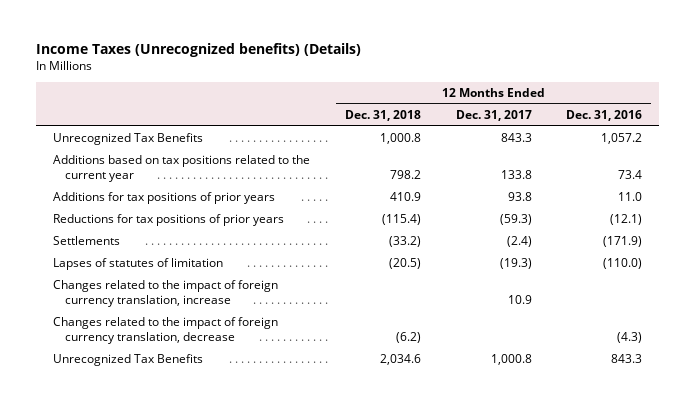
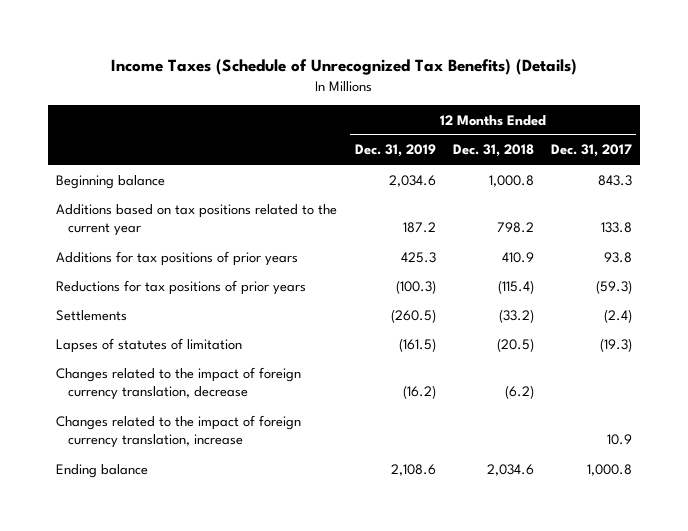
[36,43,362,58] Income Taxes (Unrecognized benefits) (Details) -> [111,58,578,75] Income Taxes (Schedule of Unrecognized Tax Benefits) (Details)
[566,110,643,122] Dec. 31, 2016 -> none
none -> [354,144,436,158] Dec. 31, 2019
[53,133,204,146] Unrecognized Tax Benefits -> [56,174,166,189] Beginning balance
[53,280,279,308] Changes related to the impact of foreign currency translation, increase -> [56,414,302,448] Changes related to the impact of foreign currency translation, increase
[53,354,204,367] Unrecognized Tax Benefits -> [56,463,149,478] Ending balance

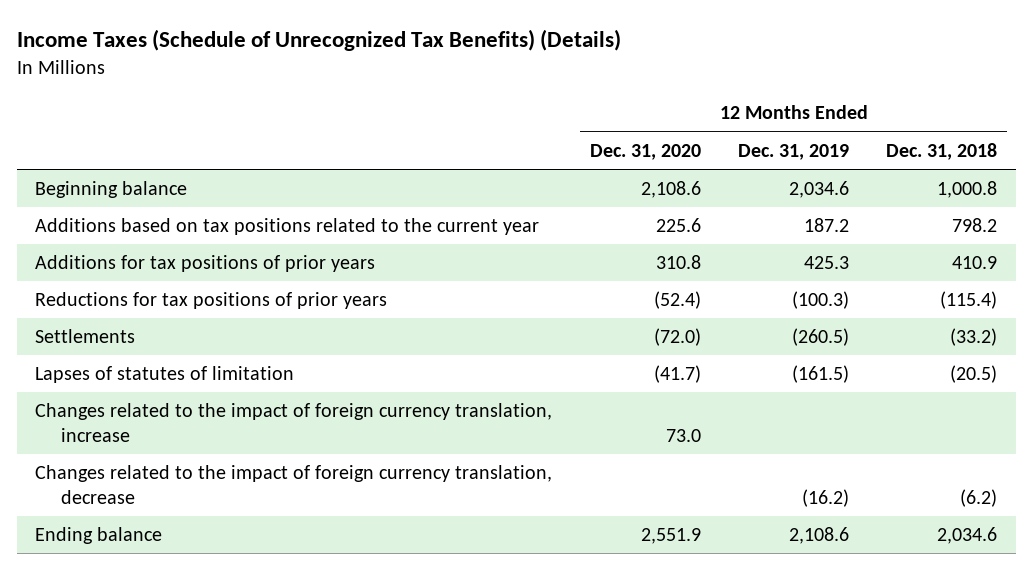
[550,144,632,158] Dec. 31, 2017 -> none
none -> [589,143,701,160] Dec. 31, 2020
[56,366,302,400] Changes related to the impact of foreign currency translation, decrease -> [35,465,553,504] Changes related to the impact of foreign currency translation, decrease

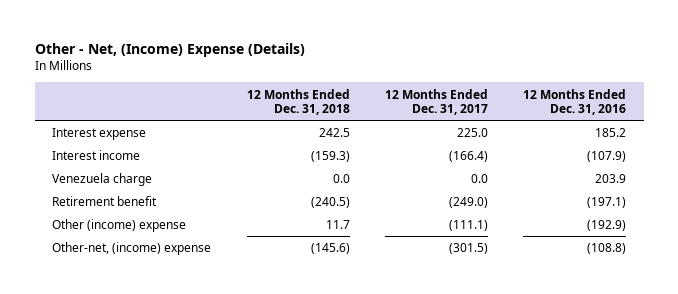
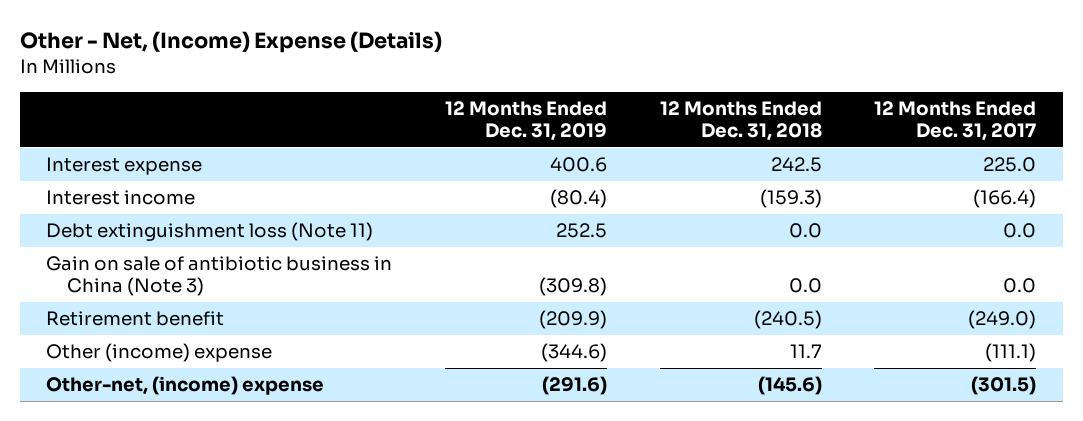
[522,88,626,115] 12 Months Ended Dec. 31, 2016 -> none
none -> [444,100,607,141] 12 Months Ended Dec. 31, 2019
[52,173,153,187] Venezuela charge -> none
none -> [46,222,374,242] Debt extinguishment loss (Note 11)
none -> [46,256,393,297] Gain on sale of antibiotic business in China (Note 3)

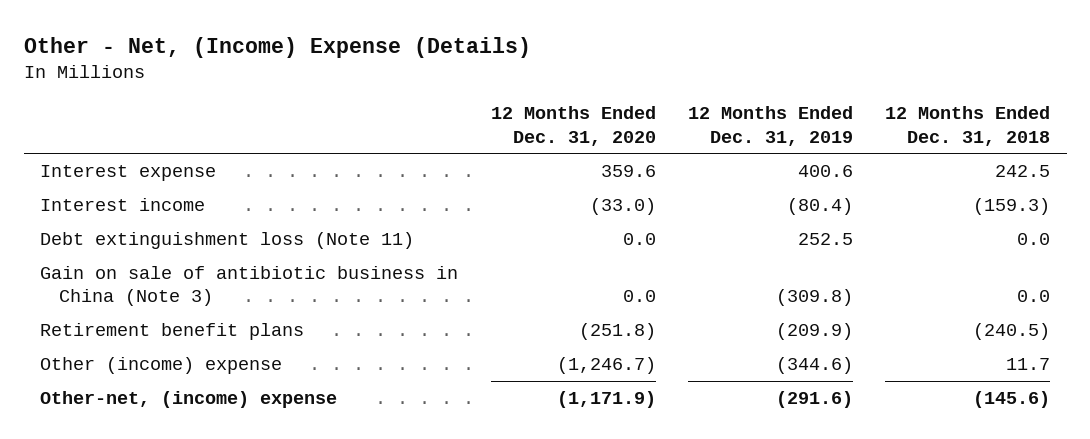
[874,100,1037,141] 12 Months Ended Dec. 31, 2017 -> none
none -> [490,106,656,146] 12 Months Ended Dec. 31, 2020
[46,311,225,327] Retirement benefit -> [40,323,305,341] Retirement benefit plans

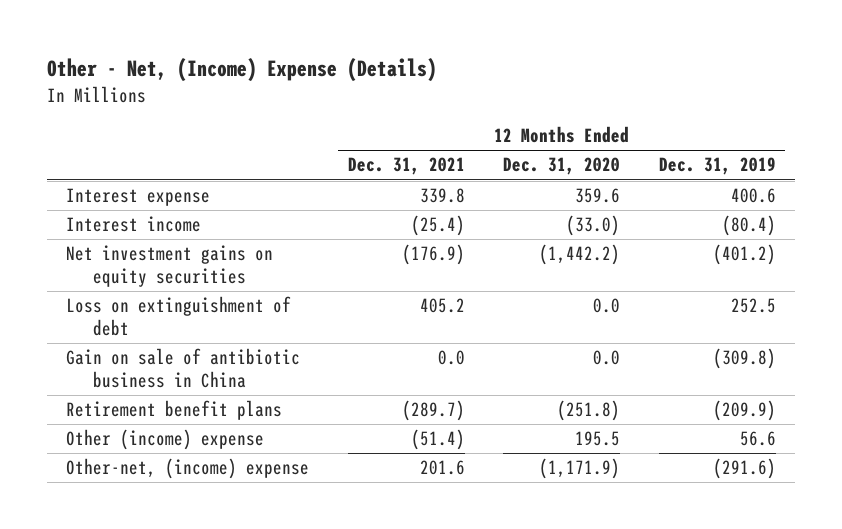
[885,106,1051,146] 12 Months Ended Dec. 31, 2018 -> none
none -> [347,157,465,176] Dec. 31, 2021
none -> [66,245,274,287] Net investment gains on equity securities
[40,232,415,250] Debt extinguishment loss (Note 11) -> [66,296,292,336] Loss on extinguishment of debt
[40,266,459,307] Gain on sale of antibiotic business in China (Note 3) -> [66,348,301,388] Gain on sale of antibiotic business in China
[556,357,656,375] (1,246.7) -> [575,431,621,447] 195.5
[775,357,853,375] (344.6) -> [739,431,776,447] 56.6

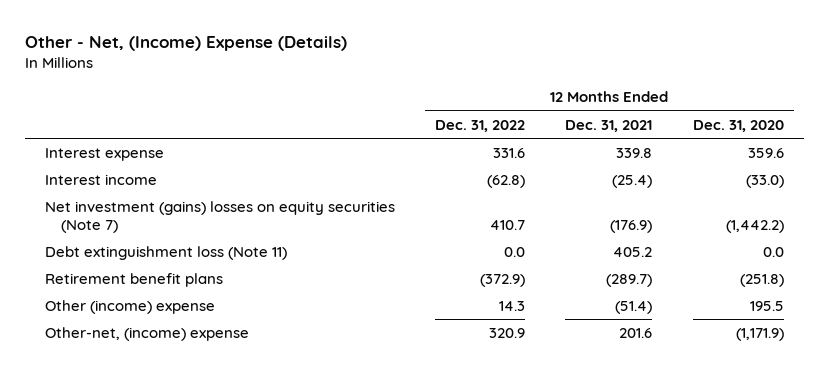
[658,157,776,176] Dec. 31, 2019 -> none
none -> [435,119,526,132] Dec. 31, 2022
[66,348,301,388] Gain on sale of antibiotic business in China -> none
[66,245,274,287] Net investment gains on equity securities -> [45,201,396,233] Net investment (gains) losses on equity securities (Note 7)
[66,296,292,336] Loss on extinguishment of debt -> [45,246,288,261] Debt extinguishment loss (Note 11)

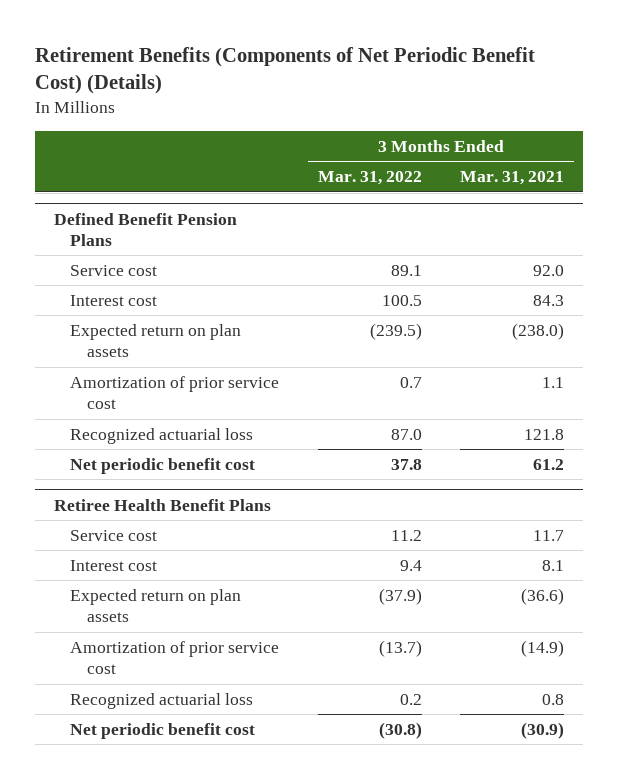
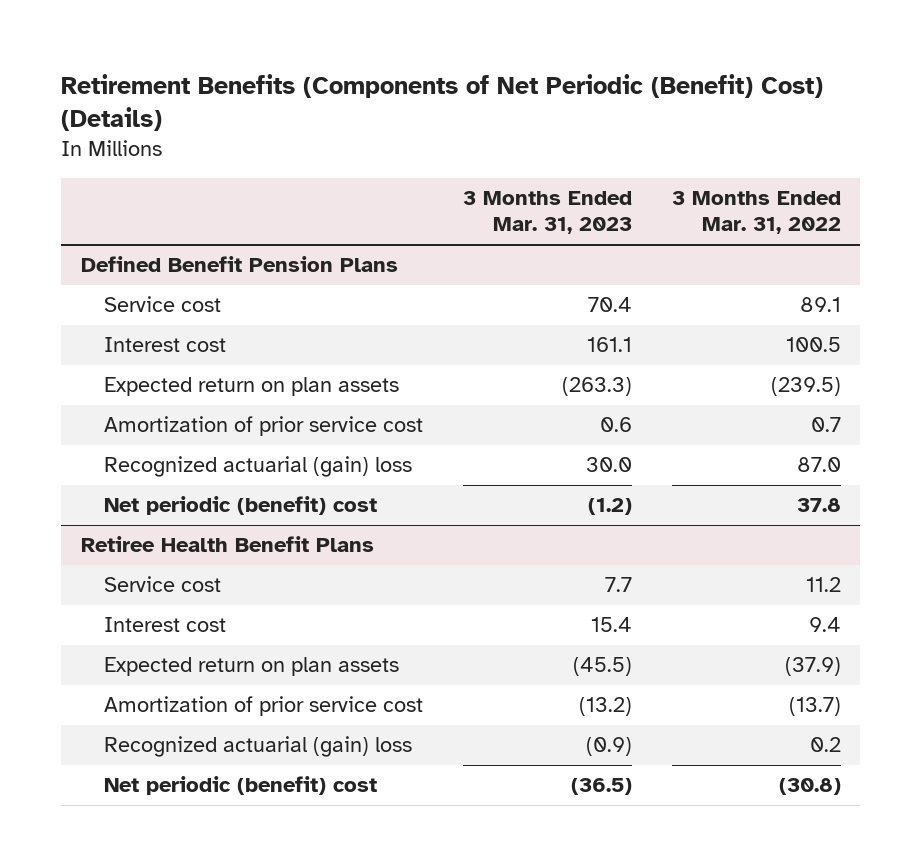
[34,46,535,95] Retirement Benefits (Components of Net Periodic Benefit Cost) (Details) -> [60,74,823,132] Retirement Benefits (Components of Net Periodic (Benefit) Cost) (Details)
[460,171,565,186] Mar. 31, 2021 -> none
none -> [463,191,633,235] 3 Months Ended Mar. 31, 2023
[70,427,254,444] Recognized actuarial loss -> [104,456,413,478] Recognized actuarial (gain) loss
[70,457,256,474] Net periodic benefit cost -> [104,496,378,516] Net periodic (benefit) cost
[70,692,254,709] Recognized actuarial loss -> [104,736,413,758] Recognized actuarial (gain) loss
[70,722,256,739] Net periodic benefit cost -> [104,776,378,796] Net periodic (benefit) cost

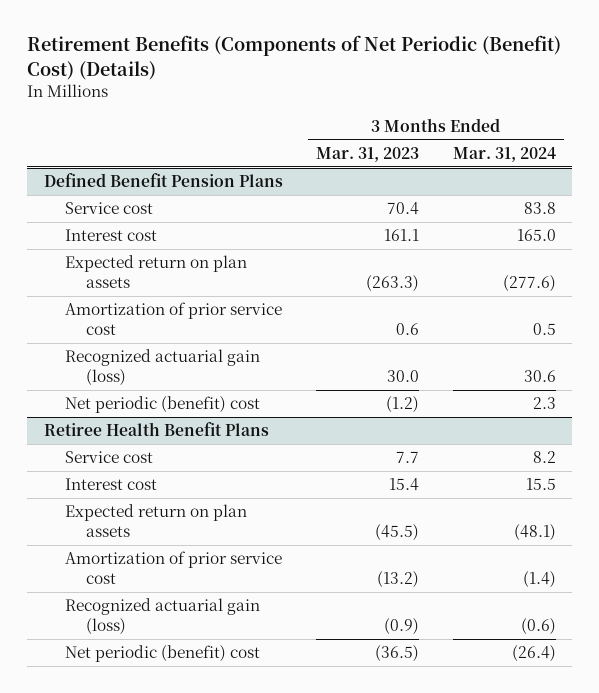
[671,191,841,235] 3 Months Ended Mar. 31, 2022 -> none
none -> [452,147,556,163] Mar. 31, 2024
[104,456,413,478] Recognized actuarial (gain) loss -> [64,349,260,387] Recognized actuarial gain (loss)
[104,736,413,758] Recognized actuarial (gain) loss -> [64,598,260,636] Recognized actuarial gain (loss)

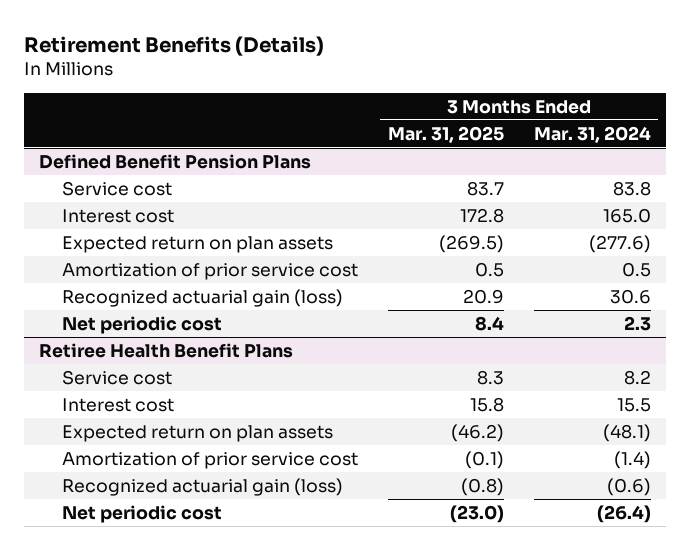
[27,35,562,80] Retirement Benefits (Components of Net Periodic (Benefit) Cost) (Details) -> [24,35,325,56] Retirement Benefits (Details)
[316,147,420,163] Mar. 31, 2023 -> none
none -> [387,125,504,143] Mar. 31, 2025
[64,396,260,414] Net periodic (benefit) cost -> [61,315,222,334] Net periodic cost
[64,645,260,663] Net periodic (benefit) cost -> [61,504,222,523] Net periodic cost

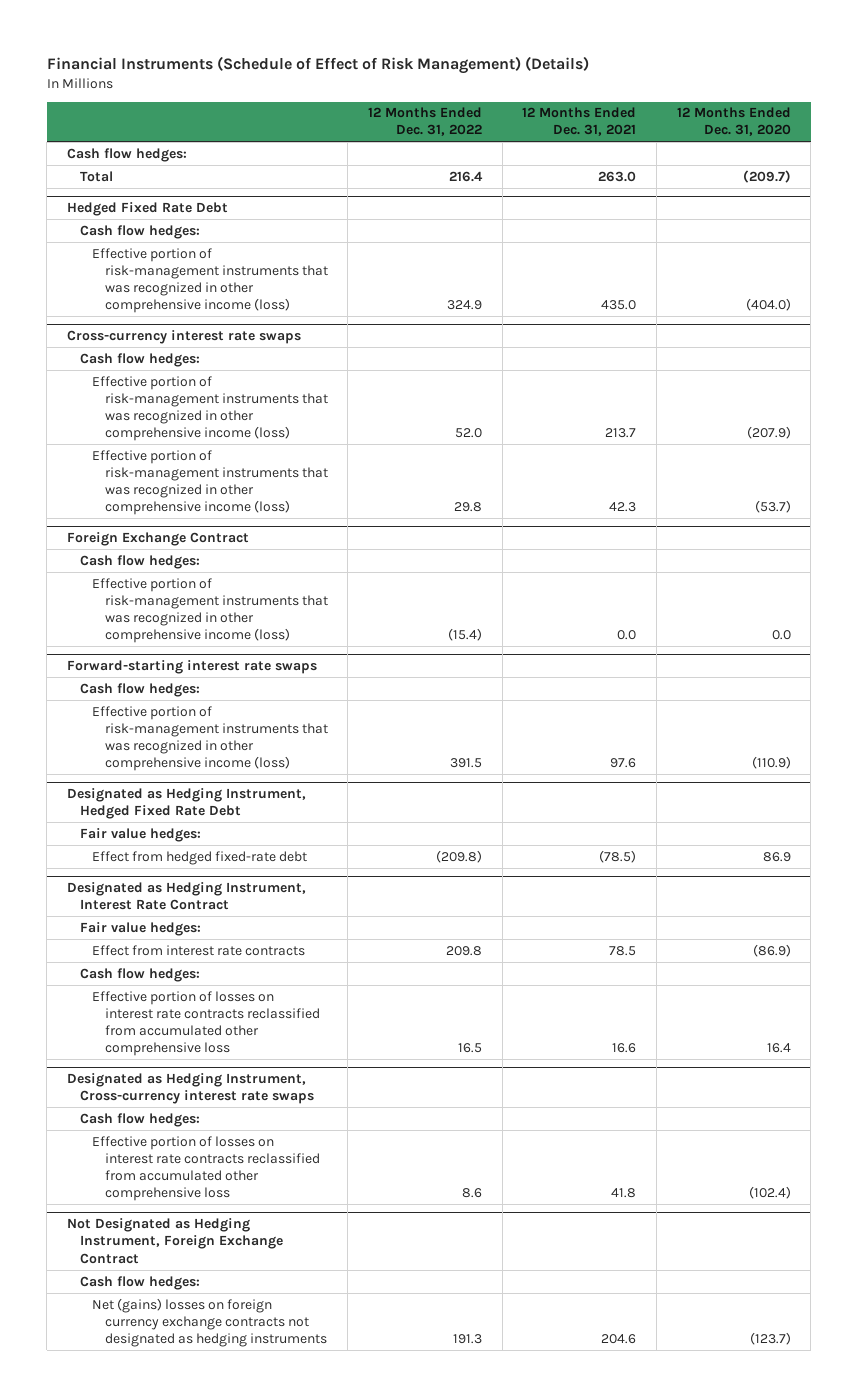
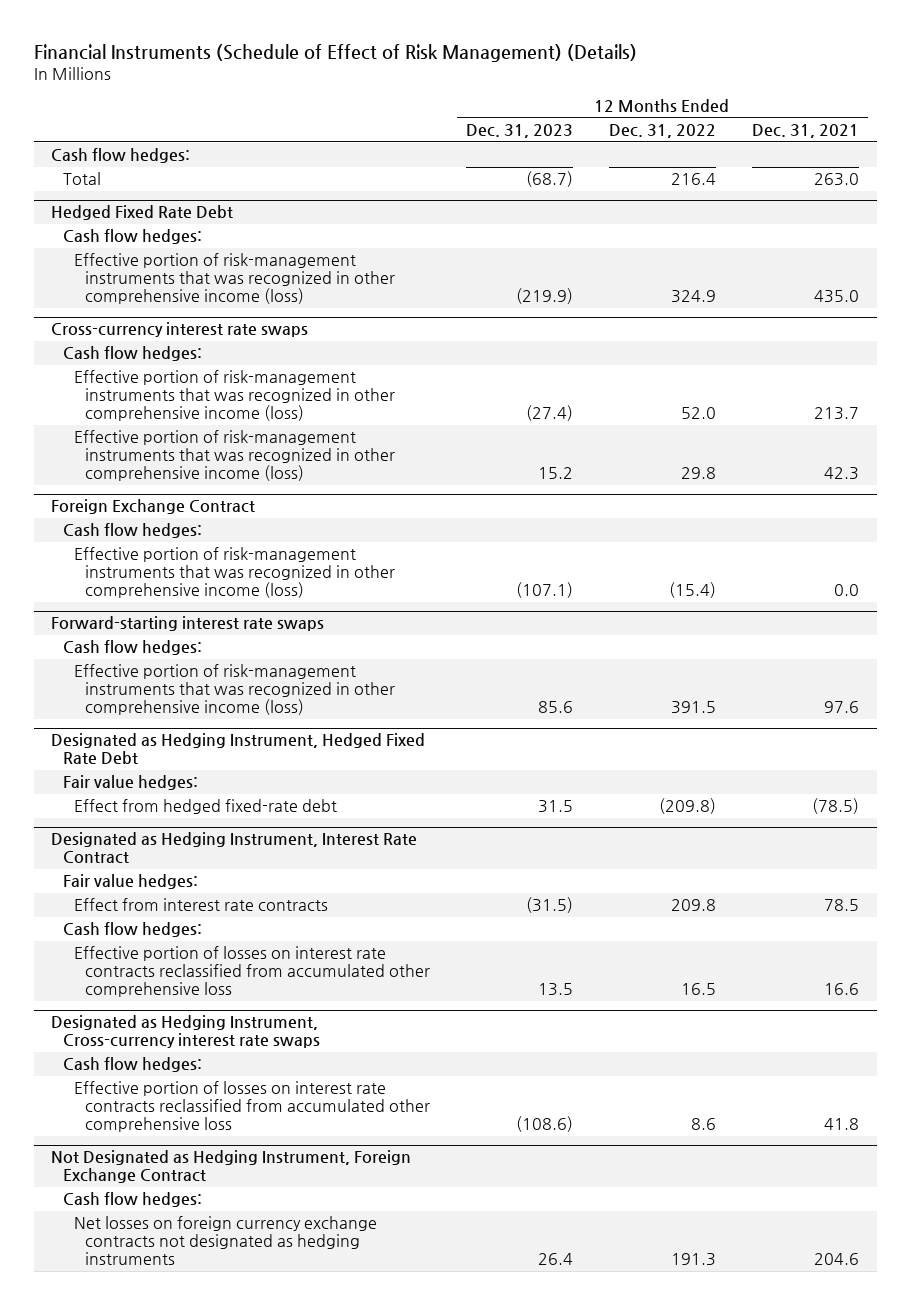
[676,107,791,137] 12 Months Ended Dec. 31, 2020 -> none
none -> [465,124,573,139] Dec. 31, 2023
[92,1297,327,1348] Net (gains) losses on foreign currency exchange contracts not designated as hedging instruments -> [73,1216,377,1266] Net losses on foreign currency exchange contracts not designated as hedging instruments

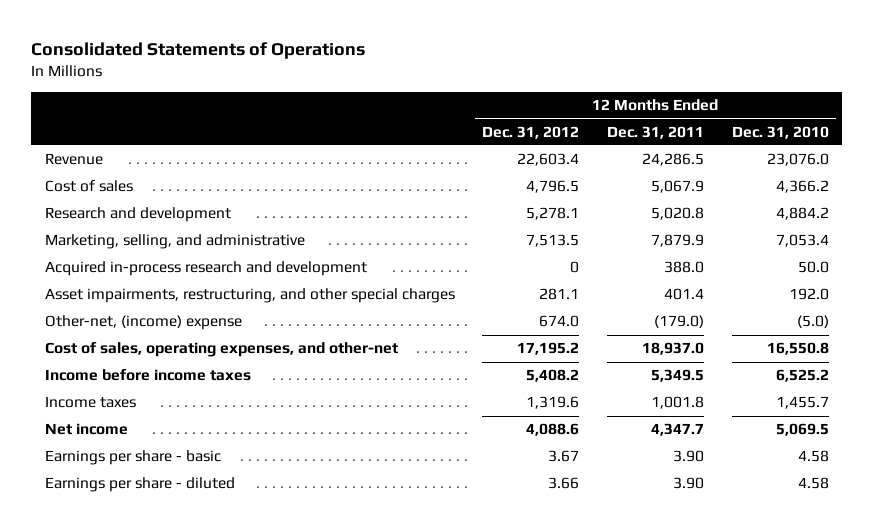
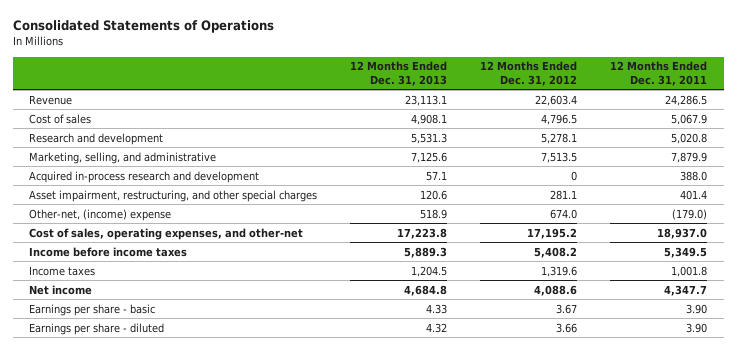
[731,125,829,139] Dec. 31, 2010 -> none
none -> [350,61,448,86] 12 Months Ended Dec. 31, 2013
[44,288,455,304] Asset impairments, restructuring, and other special charges -> [29,189,318,202] Asset impairment, restructuring, and other special charges

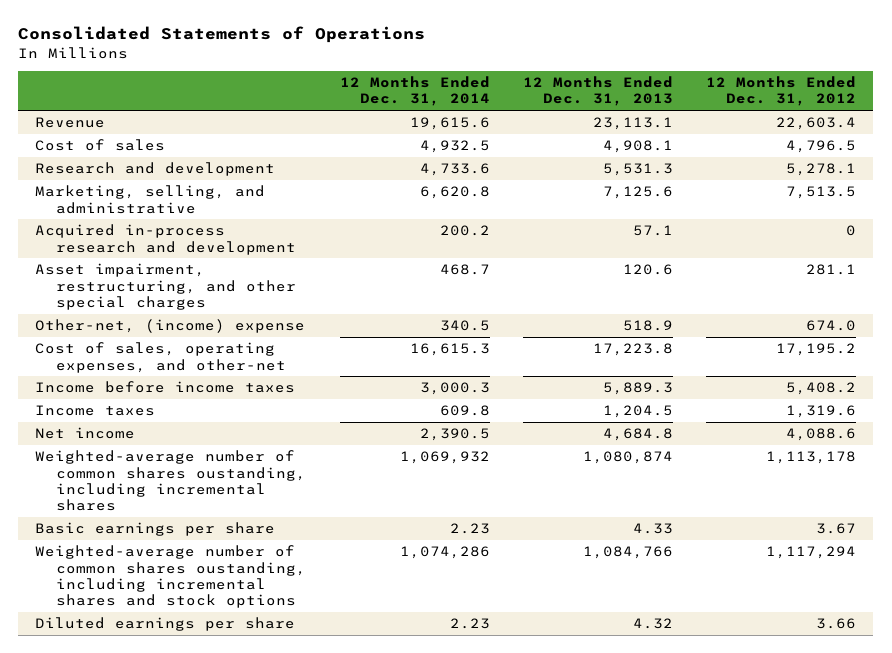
[610,61,708,86] 12 Months Ended Dec. 31, 2011 -> none
none -> [339,75,490,107] 12 Months Ended Dec. 31, 2014
none -> [35,450,307,512] Weighted-average number of common shares oustanding, including incremental shares
[29,303,156,316] Earnings per share - basic -> [35,522,276,537] Basic earnings per share
none -> [35,545,307,609] Weighted-average number of common shares oustanding, including incremental shares and stock options
[29,322,165,335] Earnings per share - diluted -> [35,617,296,632] Diluted earnings per share

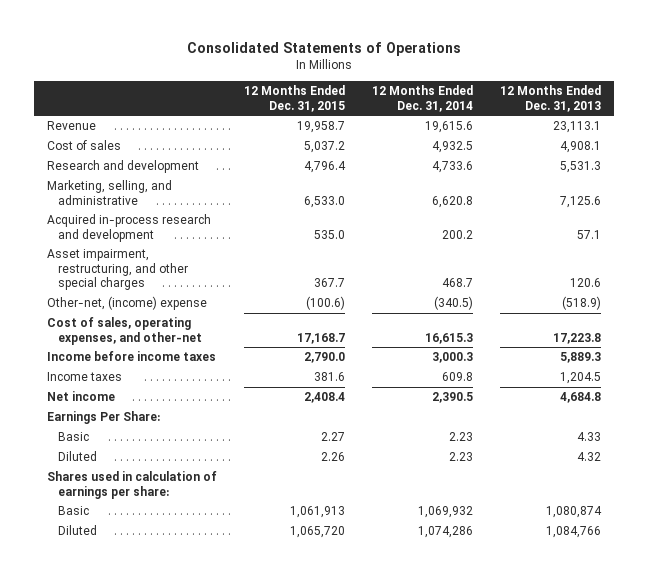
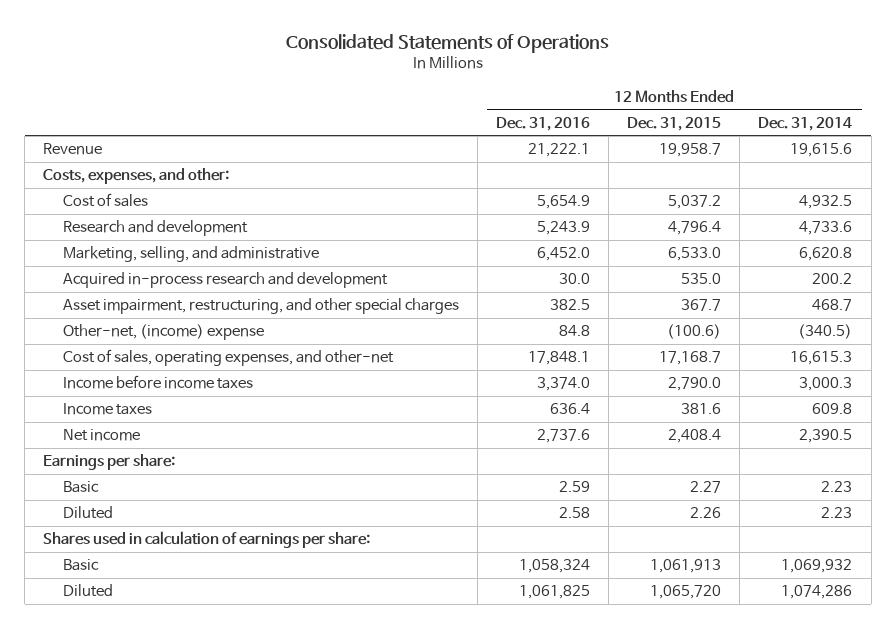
[499,85,601,112] 12 Months Ended Dec. 31, 2013 -> none
none -> [495,116,590,131] Dec. 31, 2016
none -> [43,168,230,185] Costs, expenses, and other:
[47,411,161,425] Earnings Per Share: -> [43,454,176,471] Earnings per share:

